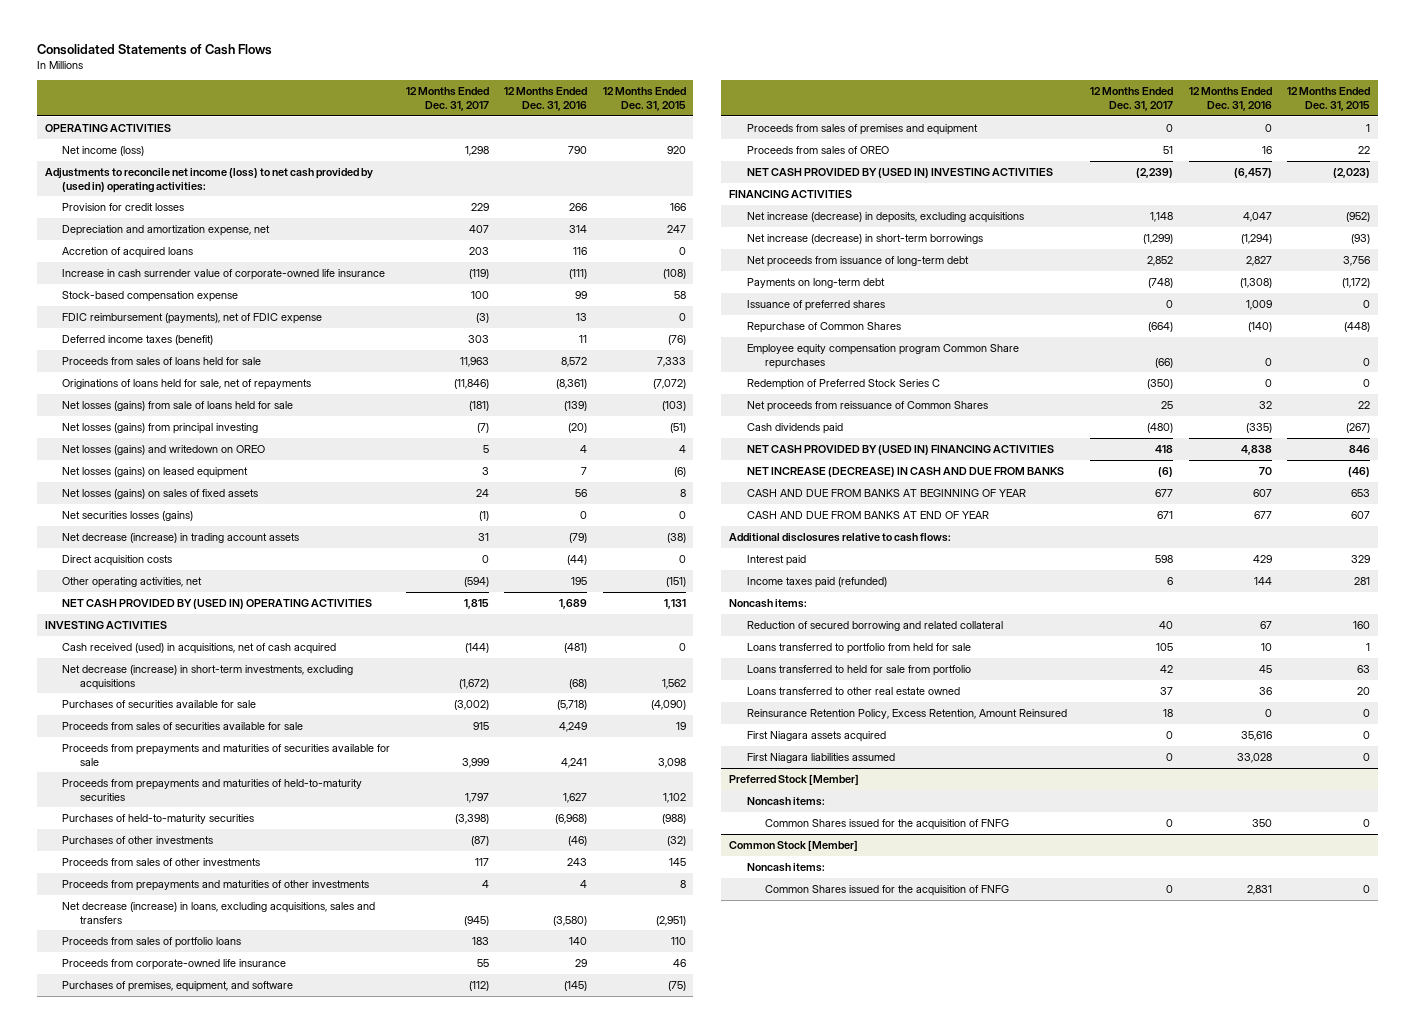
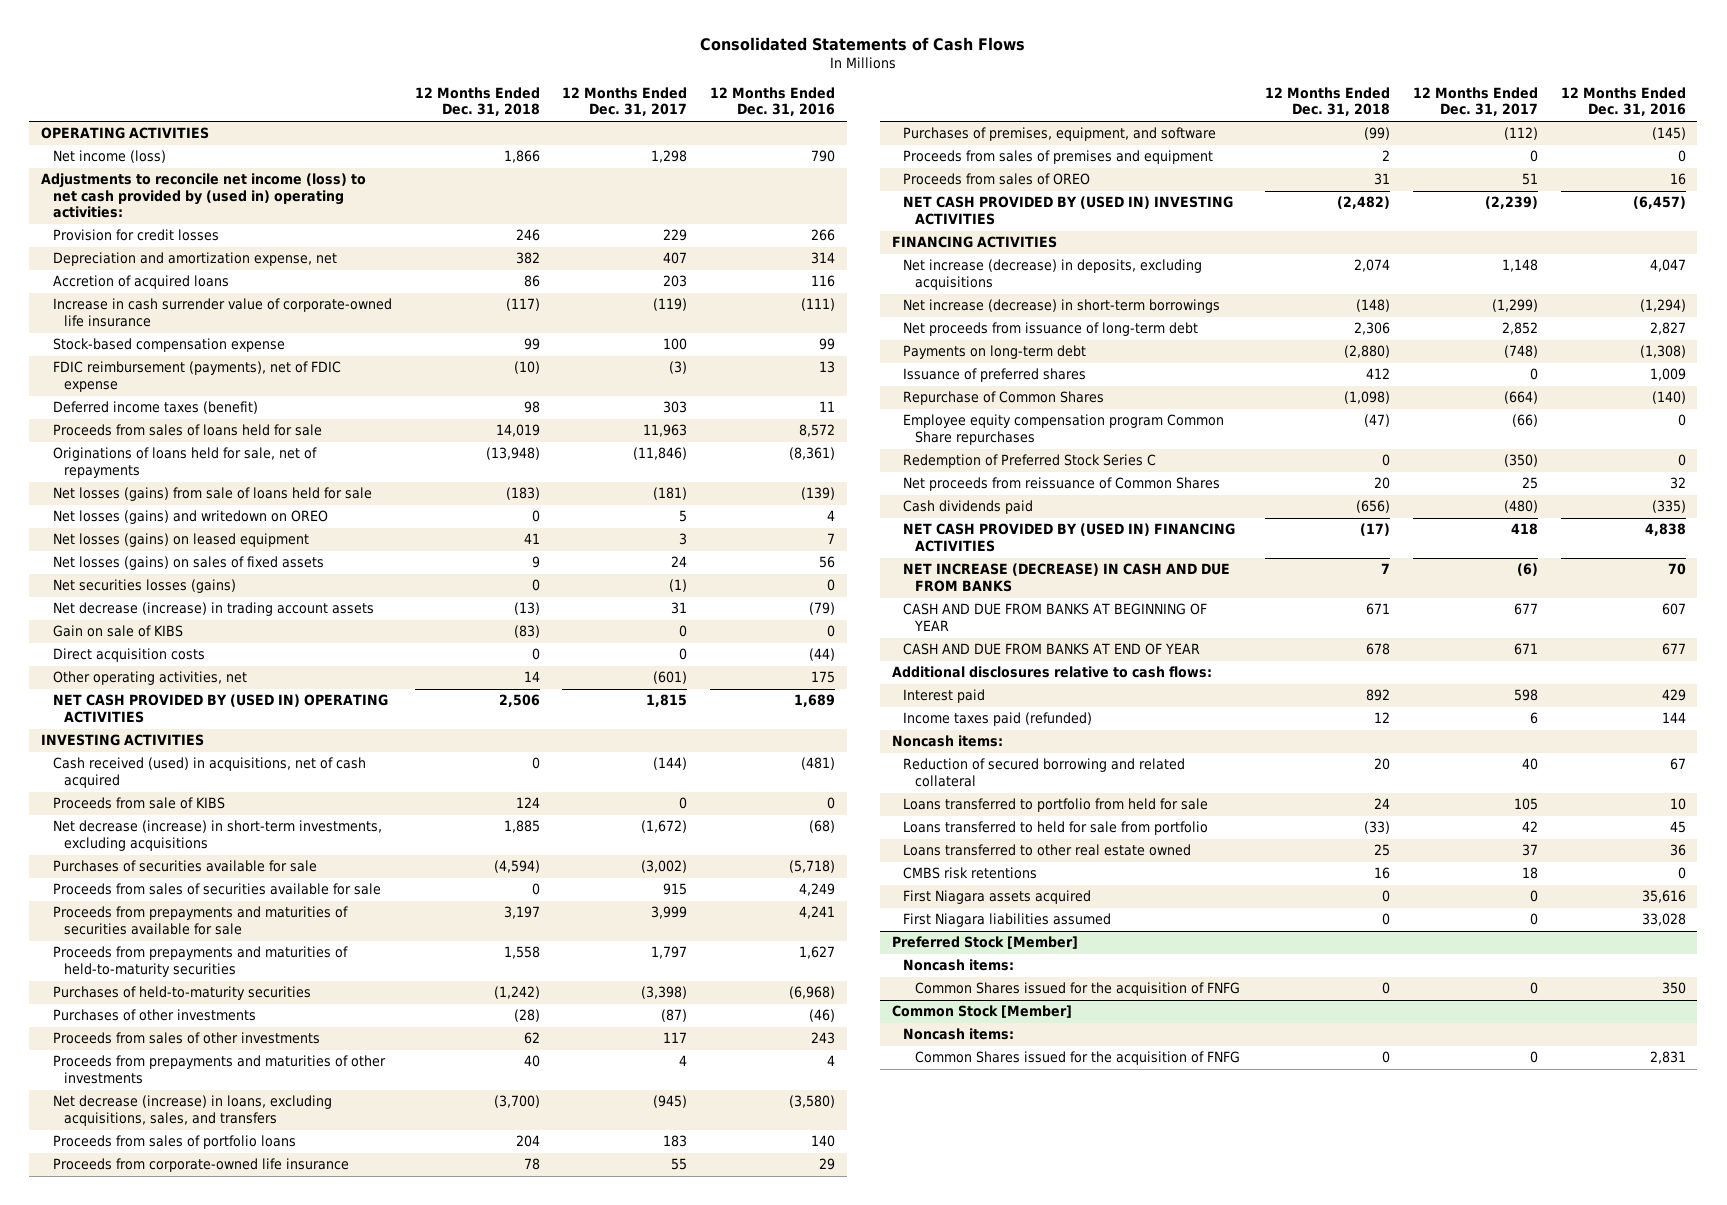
[602,87,686,111] 12 Months Ended Dec. 31, 2015 -> none
none -> [414,86,540,117] 12 Months Ended Dec. 31, 2018
[62,422,259,434] Net losses (gains) from principal investing -> none
none -> [52,625,183,638] Gain on sale of KIBS
[463,576,489,587] (594) -> [653,671,688,685] (601)
[571,576,588,585] 195 -> [811,671,836,684] 175
none -> [52,797,225,810] Proceeds from sale of KIBS
[62,901,376,924] Net decrease (increase) in loans, excluding acquisitions, sales and transfers -> [52,1095,332,1126] Net decrease (increase) in loans, excluding acquisitions, sales, and transfers
[746,708,1067,719] Reinsurance Retention Policy, Excess Retention, Amount Reinsured -> [903,867,1038,880] CMBS risk retentions

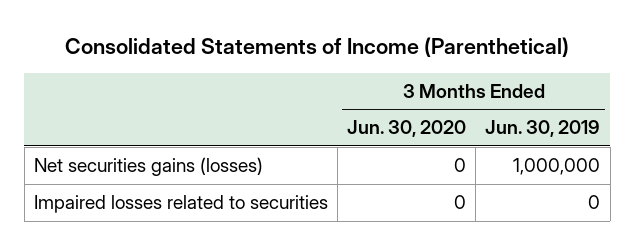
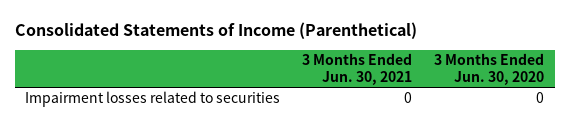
[485,120,601,138] Jun. 30, 2019 -> none
none -> [302,52,413,85] 3 Months Ended Jun. 30, 2021
[34,157,264,177] Net securities gains (losses) -> none
[34,195,329,214] Impaired losses related to securities -> [25,91,281,108] Impairment losses related to securities

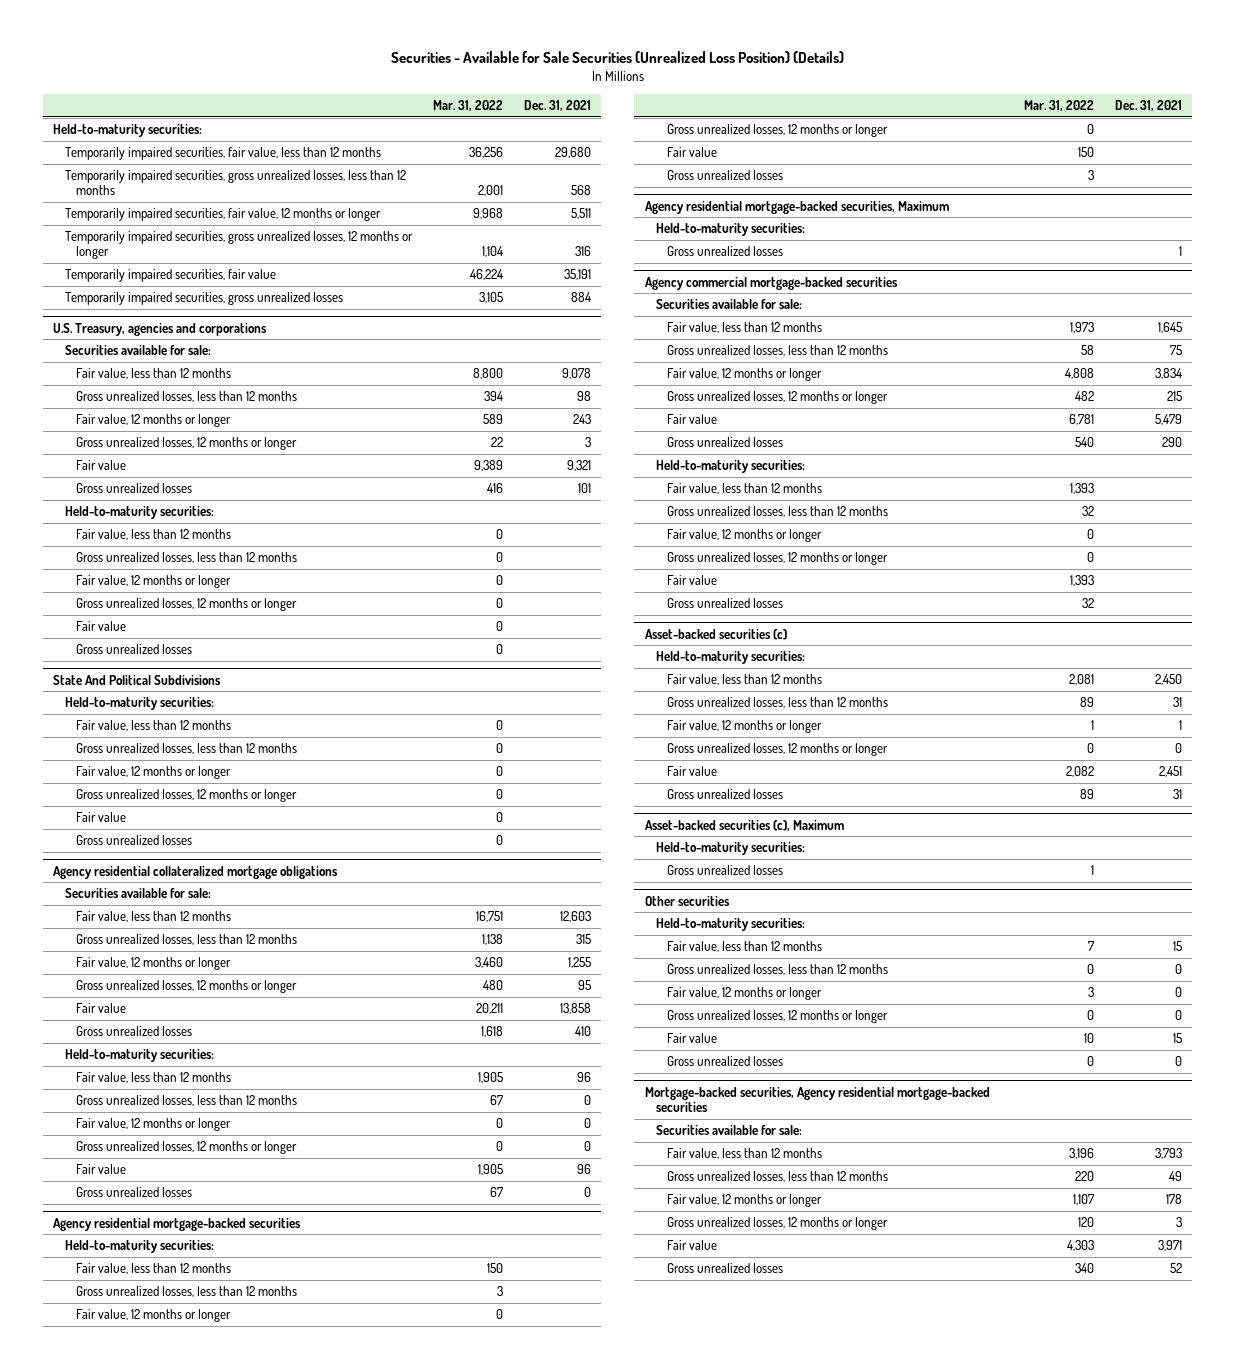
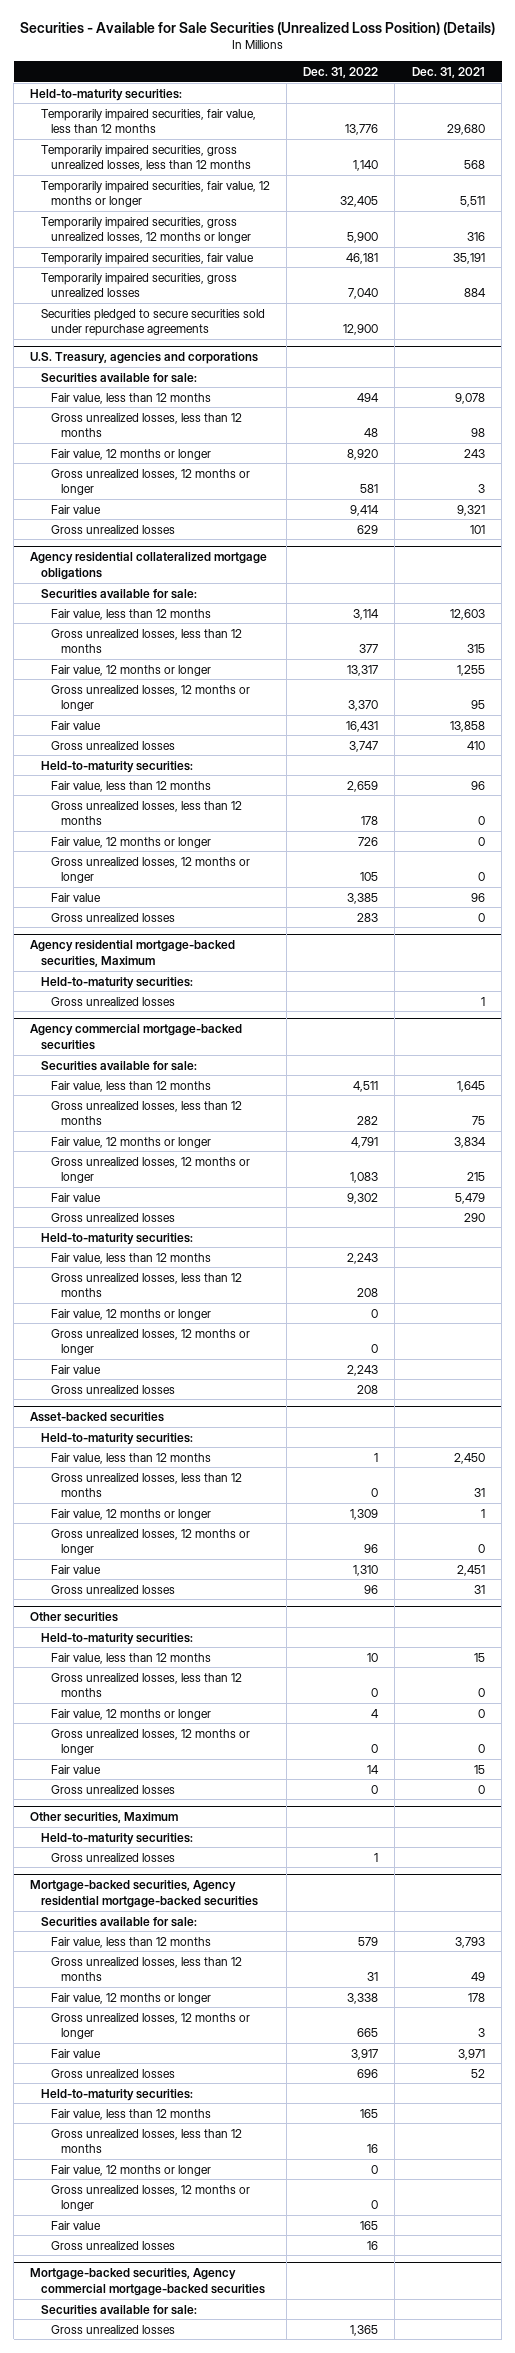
[432,100,503,112] Mar. 31, 2022 -> none
none -> [303,66,379,78] Dec. 31, 2022
none -> [40,308,265,337] Securities pledged to secure securities sold under repurchase agreements
[64,506,214,520] Held-to-maturity securities: -> none
[75,529,231,541] Fair value, less than 12 months -> none
[75,552,297,564] Gross unrealized losses, less than 12 months -> none
[75,575,231,589] Fair value, 12 months or longer -> none
[75,598,297,612] Gross unrealized losses, 12 months or longer -> none
[75,621,126,632] Fair value -> none
[75,644,192,655] Gross unrealized losses -> none
[53,674,222,685] State And Political Subdivisions -> none
[64,697,214,711] Held-to-maturity securities: -> none
[75,720,231,732] Fair value, less than 12 months -> none
[75,743,297,755] Gross unrealized losses, less than 12 months -> none
[75,766,231,780] Fair value, 12 months or longer -> none
[75,789,297,803] Gross unrealized losses, 12 months or longer -> none
[75,812,126,823] Fair value -> none
[75,835,192,846] Gross unrealized losses -> none
[53,1217,302,1231] Agency residential mortgage-backed securities -> none
[64,1240,214,1254] Held-to-maturity securities: -> none
[75,1263,231,1275] Fair value, less than 12 months -> none
[75,1286,297,1298] Gross unrealized losses, less than 12 months -> none
[75,1309,231,1323] Fair value, 12 months or longer -> none
[667,124,889,138] Gross unrealized losses, 12 months or longer -> none
[667,147,718,158] Fair value -> none
[667,170,784,181] Gross unrealized losses -> none
[644,628,787,640] Asset-backed securities (c) -> [30,1412,165,1423] Asset-backed securities
[644,819,844,831] Asset-backed securities (c), Maximum -> none
[655,842,805,856] Held-to-maturity securities: -> none
[667,865,784,876] Gross unrealized losses -> none
none -> [30,1812,179,1824] Other securities, Maximum
none -> [40,1832,193,1845] Held-to-maturity securities:
none -> [50,1852,175,1862] Gross unrealized losses
none -> [40,2088,193,2101] Held-to-maturity securities:
none -> [50,2108,211,2120] Fair value, less than 12 months
none -> [50,2128,242,2154] Gross unrealized losses, less than 12 months
none -> [50,2164,211,2176] Fair value, 12 months or longer
none -> [50,2184,250,2212] Gross unrealized losses, 12 months or longer
none -> [50,2220,101,2230] Fair value
none -> [50,2240,175,2250] Gross unrealized losses
none -> [30,2268,265,2296] Mortgage-backed securities, Agency commercial mortgage-backed securities
none -> [40,2304,197,2315] Securities available for sale:
none -> [50,2324,175,2334] Gross unrealized losses

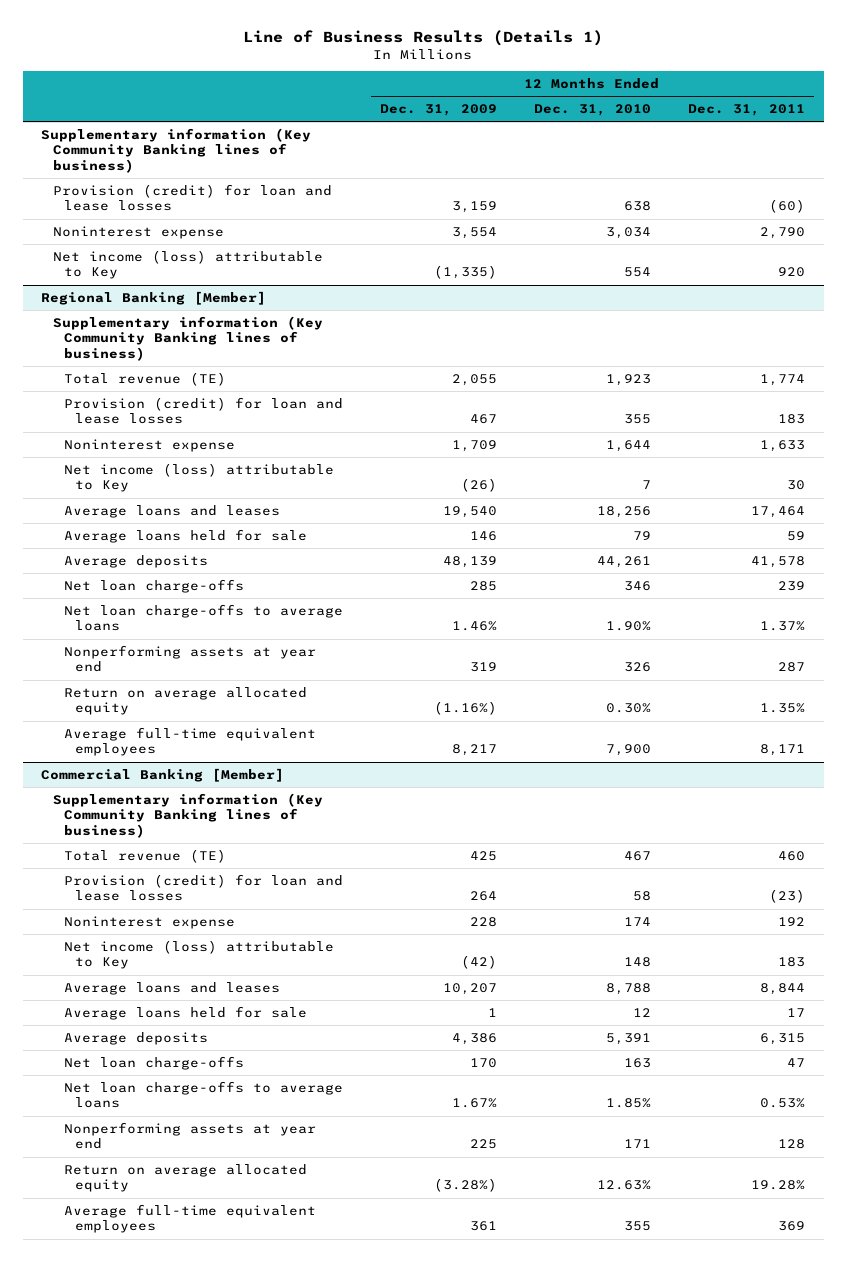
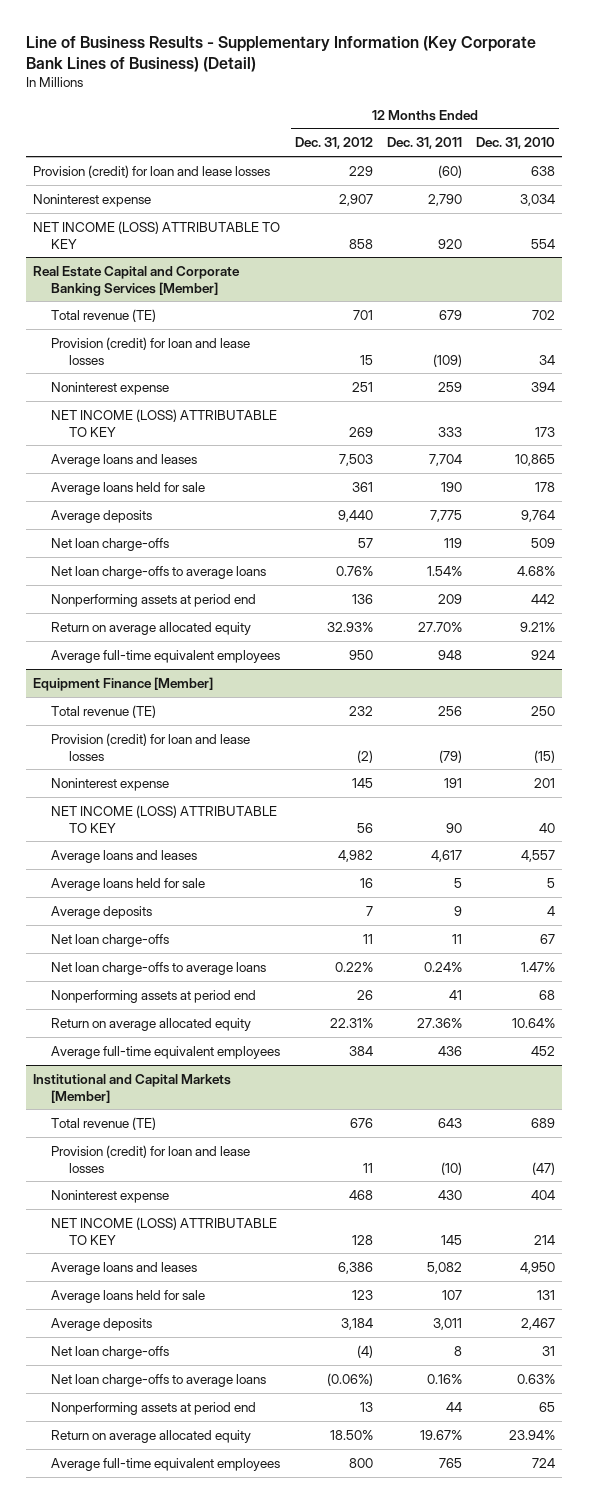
[243,29,604,46] Line of Business Results (Details 1) -> [26,35,537,72] Line of Business Results - Supplementary Information (Key Corporate Bank Lines of Business) (Detail)
[379,104,497,117] Dec. 31, 2009 -> none
none -> [294,137,373,150] Dec. 31, 2012
[41,127,312,173] Supplementary information (Key Community Banking lines of business) -> none
[41,290,267,305] Regional Banking [Member] -> none
[52,315,323,361] Supplementary information (Key Community Banking lines of business) -> none
[41,767,285,782] Commercial Banking [Member] -> none
[52,792,323,838] Supplementary information (Key Community Banking lines of business) -> none
[52,249,323,280] Net income (loss) attributable to Key -> [33,220,281,249] NET INCOME (LOSS) ATTRIBUTABLE TO KEY
none -> [33,265,241,296] Real Estate Capital and Corporate Banking Services [Member]
[605,373,651,386] 1,923 -> [532,309,556,320] 702
[760,373,806,386] 1,774 -> [438,309,462,320] 679
[623,414,651,425] 355 -> [539,354,556,365] 34
[778,414,806,425] 183 -> [432,353,462,367] (109)
[605,439,651,452] 1,644 -> [531,381,556,392] 394
[760,439,806,452] 1,633 -> [437,381,462,392] 259
[63,462,334,493] Net income (loss) attributable to Key -> [51,408,278,437] NET INCOME (LOSS) ATTRIBUTABLE TO KEY
[641,480,651,490] 7 -> [535,426,556,437] 173
[787,480,806,491] 30 -> [437,426,462,437] 333
[596,505,651,518] 18,256 -> [515,453,556,466] 10,865
[751,505,806,518] 17,464 -> [428,453,462,466] 7,704
[632,530,651,540] 79 -> [535,481,556,492] 178
[787,530,806,541] 59 -> [440,481,462,492] 190
[596,555,651,568] 44,261 -> [521,509,556,522] 9,764
[751,555,806,568] 41,578 -> [429,509,462,522] 7,775
[623,580,651,591] 346 -> [531,537,556,548] 509
[778,580,806,591] 239 -> [443,537,462,548] 119
[605,621,651,632] 1.90% -> [517,565,556,576] 4.68%
[760,621,806,632] 1.37% -> [426,565,462,576] 1.54%
[63,644,316,673] Nonperforming assets at year end -> [51,593,257,607] Nonperforming assets at period end
[623,662,651,673] 326 -> [531,593,556,604] 442
[778,662,806,673] 287 -> [437,593,462,604] 209
[605,703,651,714] 0.30% -> [520,621,556,632] 9.21%
[760,703,806,714] 1.35% -> [417,621,462,632] 27.70%
[605,744,651,757] 7,900 -> [531,649,556,660] 924
[760,744,806,757] 8,171 -> [437,649,462,660] 948
none -> [33,676,214,691] Equipment Finance [Member]
[623,850,651,861] 467 -> [531,705,556,716] 250
[778,850,806,861] 460 -> [437,705,462,716] 256
[632,891,651,902] 58 -> [534,749,556,763] (15)
[769,889,806,904] (23) -> [438,749,462,763] (79)
[623,916,651,926] 174 -> [534,777,556,788] 201
[778,916,806,926] 192 -> [443,777,462,788] 191
[63,939,334,970] Net income (loss) attributable to Key -> [51,804,278,833] NET INCOME (LOSS) ATTRIBUTABLE TO KEY
[623,957,651,968] 148 -> [539,822,556,833] 40
[778,957,806,968] 183 -> [445,822,462,833] 90
[605,982,651,995] 8,788 -> [521,849,556,862] 4,557
[760,982,806,995] 8,844 -> [430,849,462,862] 4,617
[632,1007,651,1017] 12 -> [547,877,556,888] 5
[787,1007,806,1017] 17 -> [453,877,462,888] 5
[605,1032,651,1045] 5,391 -> [547,905,556,916] 4
[760,1032,806,1045] 6,315 -> [453,905,462,916] 9
[623,1057,651,1068] 163 -> [540,933,556,944] 67
[787,1057,806,1067] 47 -> [451,933,462,944] 11
[605,1098,651,1109] 1.85% -> [521,961,556,972] 1.47%
[760,1098,806,1109] 0.53% -> [423,961,462,972] 0.24%
[63,1121,316,1150] Nonperforming assets at year end -> [51,989,257,1003] Nonperforming assets at period end
[623,1139,651,1149] 171 -> [539,989,556,1000] 68
[778,1139,806,1150] 128 -> [448,989,462,1000] 41
[596,1180,651,1191] 12.63% -> [512,1017,556,1028] 10.64%
[751,1180,806,1191] 19.28% -> [416,1017,462,1028] 27.36%
[623,1221,651,1232] 355 -> [531,1045,556,1056] 452
[778,1221,806,1232] 369 -> [437,1045,462,1056] 436
none -> [33,1073,232,1103] Institutional and Capital Markets [Member]
none -> [51,1116,157,1130] Total revenue (TE)
none -> [51,1144,251,1173] Provision (credit) for loan and lease losses
none -> [51,1189,170,1203] Noninterest expense
none -> [51,1216,278,1245] NET INCOME (LOSS) ATTRIBUTABLE TO KEY
none -> [51,1261,198,1275] Average loans and leases
none -> [51,1289,206,1303] Average loans held for sale
none -> [51,1317,153,1331] Average deposits
none -> [51,1345,170,1359] Net loan charge-offs
none -> [51,1373,267,1387] Net loan charge-offs to average loans
none -> [51,1401,257,1415] Nonperforming assets at period end
none -> [51,1429,252,1443] Return on average allocated equity
none -> [51,1457,281,1471] Average full-time equivalent employees

